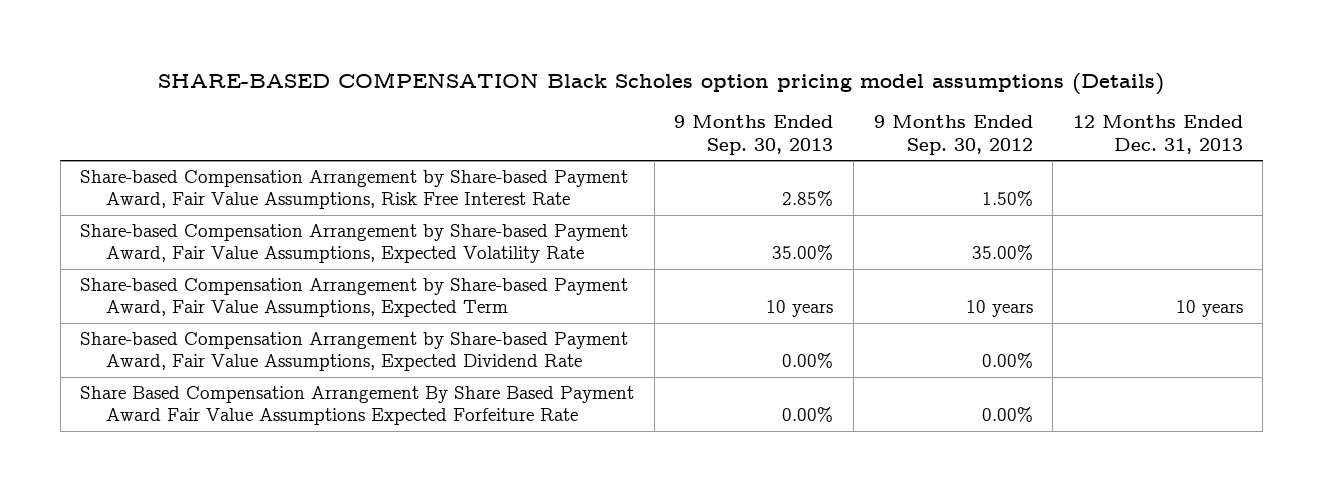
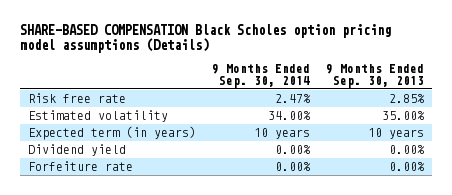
[873,115,1033,156] 9 Months Ended Sep. 30, 2012 -> none
[1072,115,1243,155] 12 Months Ended Dec. 31, 2013 -> none
none -> [212,64,311,88] 9 Months Ended Sep. 30, 2014
[80,169,629,210] Share-based Compensation Arrangement by Share-based Payment Award, Fair Value Assumptions, Risk Free Interest Rate -> [28,93,127,104] Risk free rate
[80,223,629,264] Share-based Compensation Arrangement by Share-based Payment Award, Fair Value Assumptions, Expected Volatility Rate -> [28,110,169,123] Estimated volatility
[80,277,629,318] Share-based Compensation Arrangement by Share-based Payment Award, Fair Value Assumptions, Expected Term -> [28,126,197,141] Expected term (in years)
[80,331,629,372] Share-based Compensation Arrangement by Share-based Payment Award, Fair Value Assumptions, Expected Dividend Rate -> [28,144,127,157] Dividend yield
[80,385,635,426] Share Based Compensation Arrangement By Share Based Payment Award Fair Value Assumptions Expected Forfeiture Rate -> [28,161,134,172] Forfeiture rate

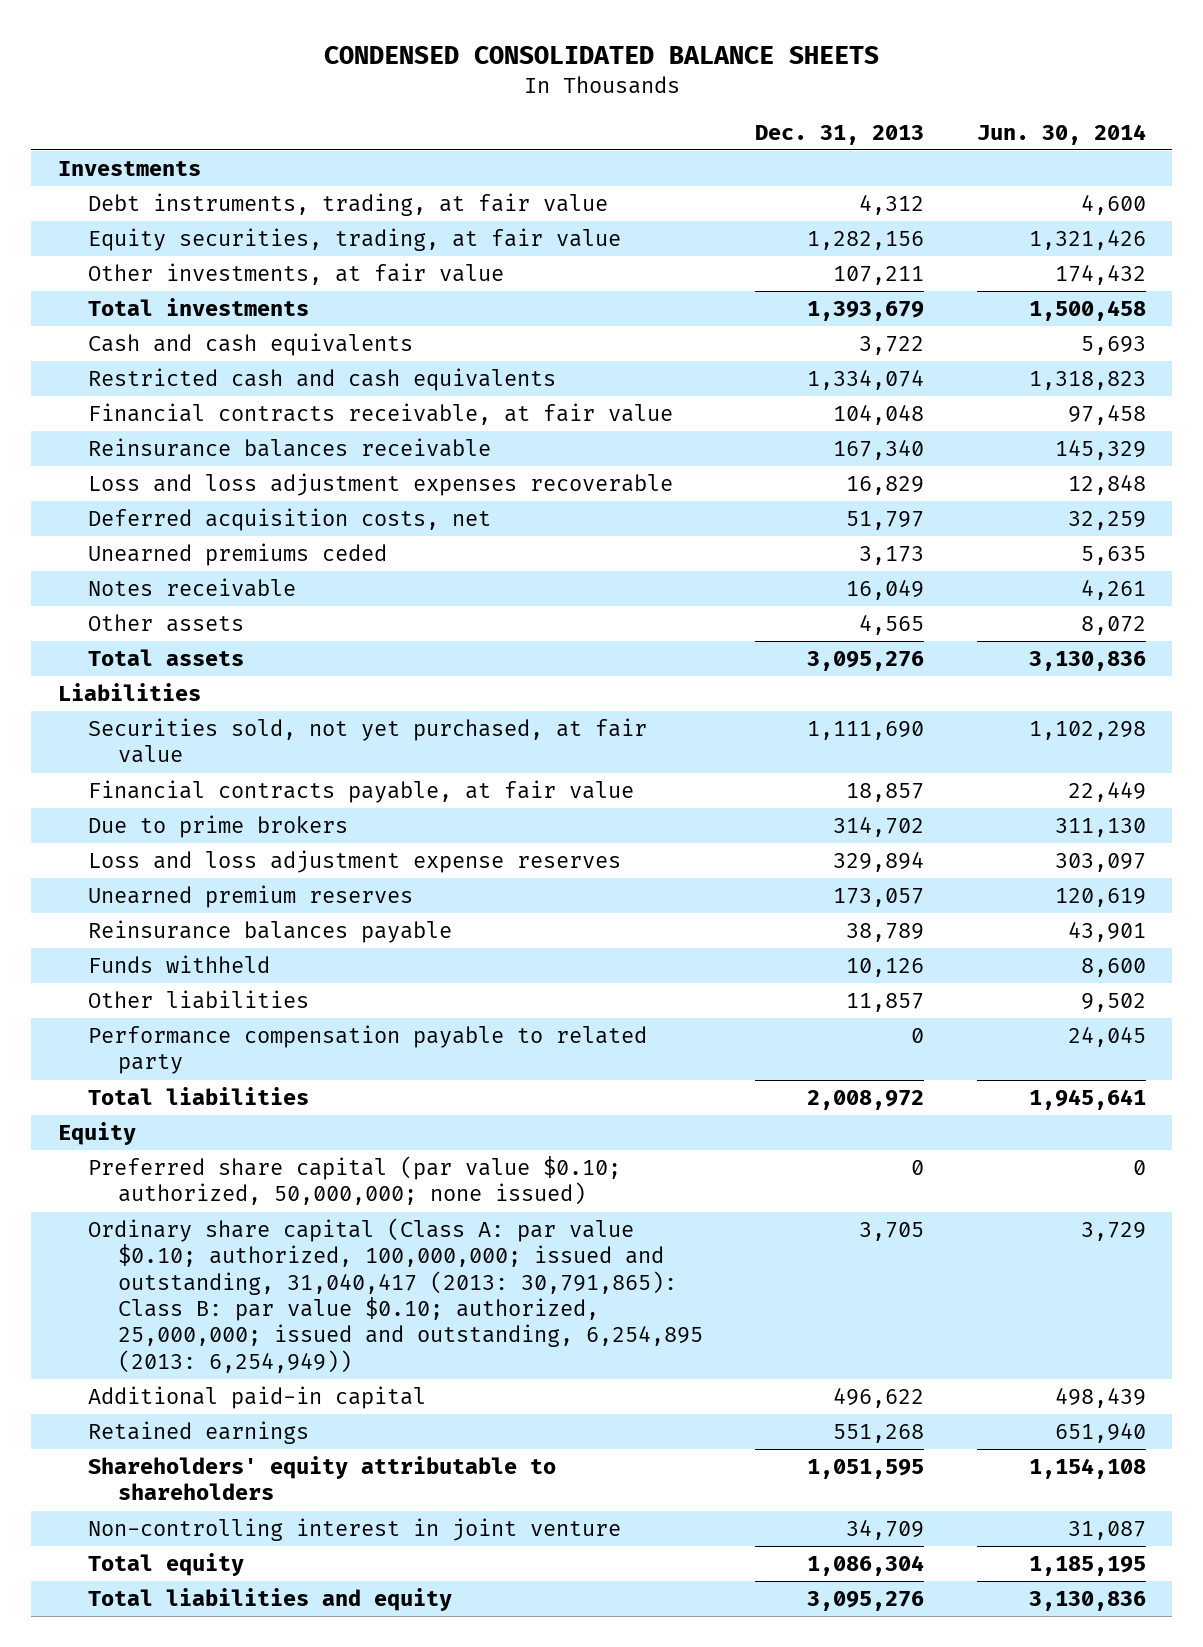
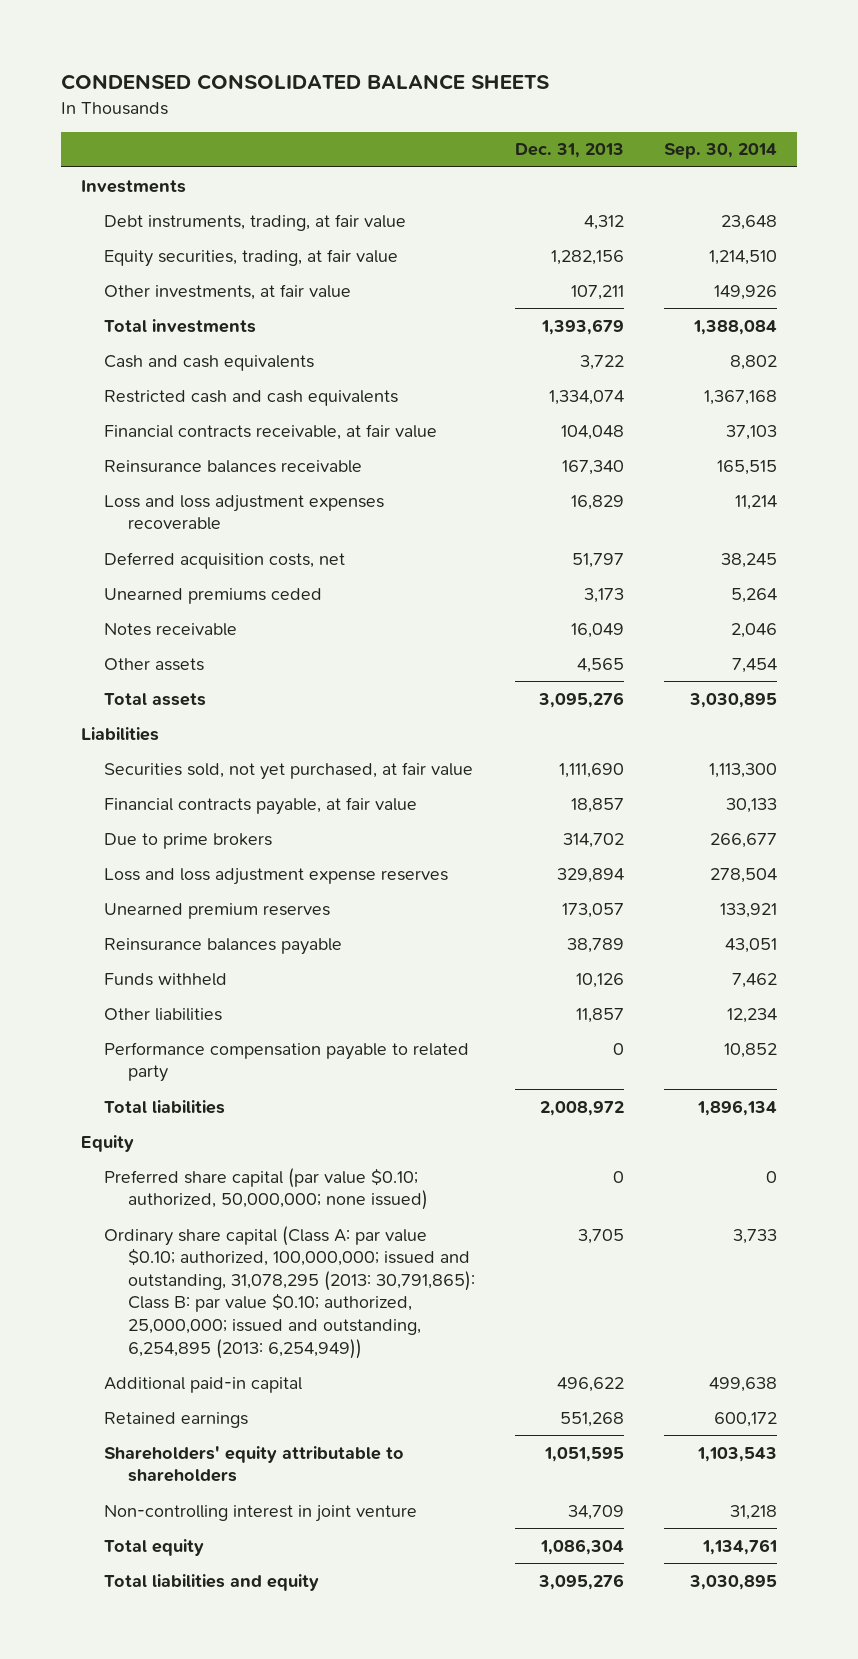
[976,123,1146,145] Jun. 30, 2014 -> none
none -> [664,143,778,160] Sep. 30, 2014
[87,1218,703,1373] Ordinary share capital (Class A: par value $0.10; authorized, 100,000,000; issued and outstanding, 31,040,417 (2013: 30,791,865): Class B: par value $0.10; authorized, 25,000,000; issued and outstanding, 6,254,895 (2013: 6,254,949)) -> [104,1225,475,1359] Ordinary share capital (Class A: par value $0.10; authorized, 100,000,000; issued and outstanding, 31,078,295 (2013: 30,791,865): Class B: par value $0.10; authorized, 25,000,000; issued and outstanding, 6,254,895 (2013: 6,254,949))

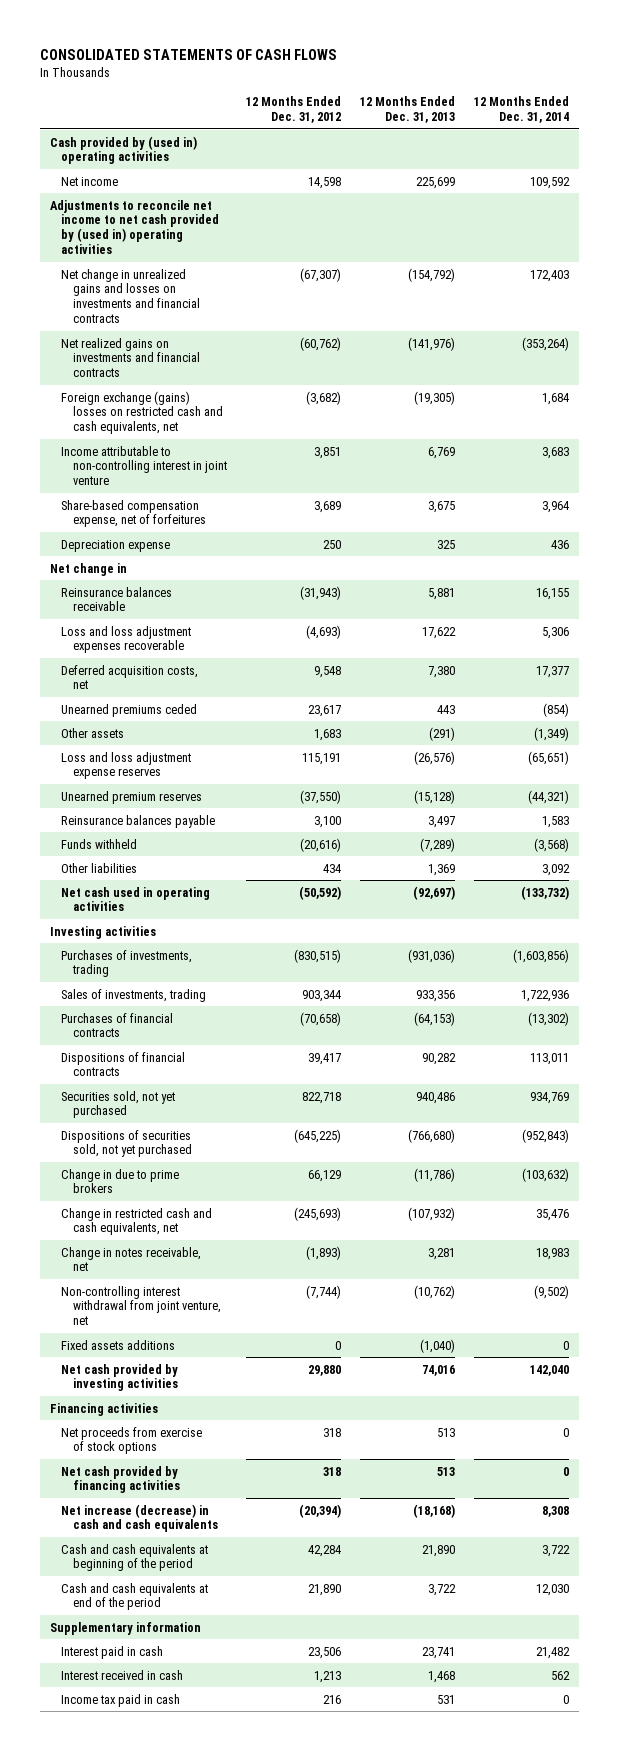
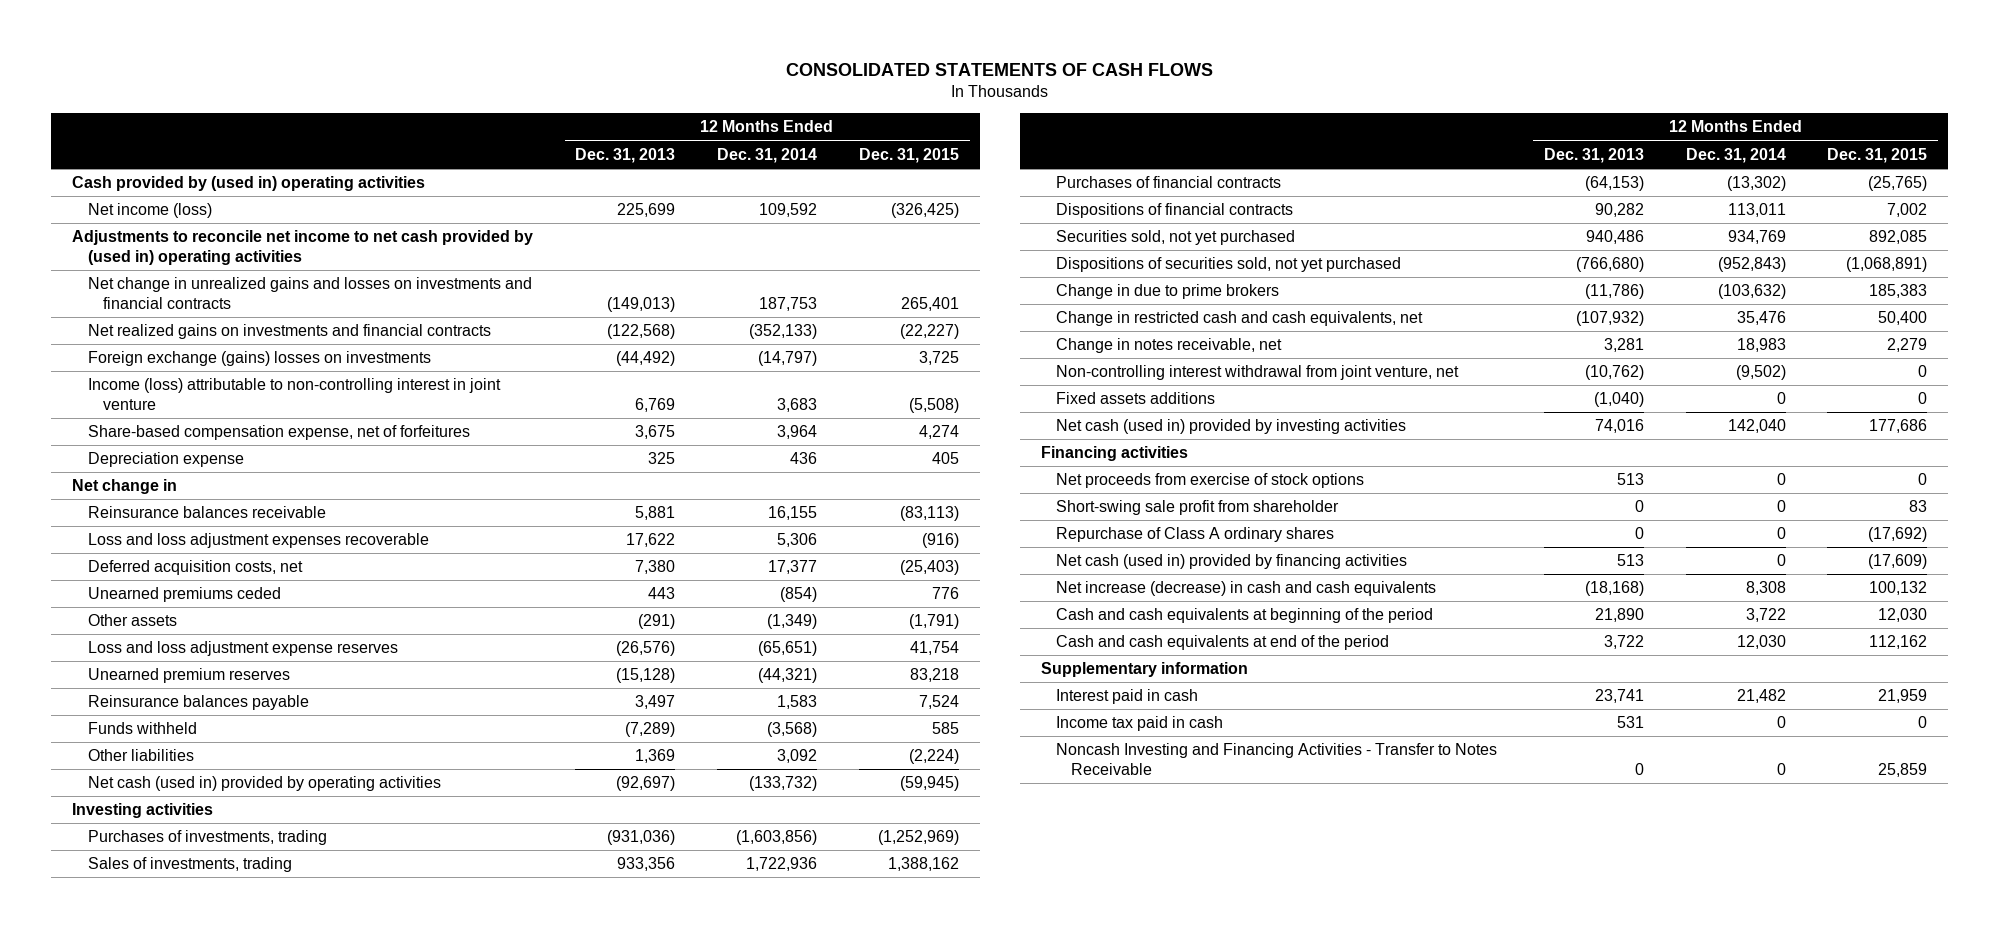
[246,96,342,124] 12 Months Ended Dec. 31, 2012 -> none
none -> [859,147,960,163] Dec. 31, 2015
[61,176,119,186] Net income -> [87,203,212,219] Net income (loss)
[408,267,456,282] (154,792) -> [607,297,676,313] (149,013)
[530,269,570,282] 172,403 -> [759,297,818,312] 187,753
[408,336,456,351] (141,976) -> [607,324,676,340] (122,568)
[522,336,570,351] (353,264) -> [749,324,818,340] (352,133)
[61,390,223,435] Foreign exchange (gains) losses on restricted cash and cash equivalents, net -> [87,351,431,367] Foreign exchange (gains) losses on investments
[414,390,456,405] (19,305) -> [616,351,676,367] (44,492)
[542,392,570,405] 1,684 -> [758,351,818,367] (14,797)
[61,445,227,486] Income attributable to non-controlling interest in joint venture -> [87,378,501,411] Income (loss) attributable to non-controlling interest in joint venture
[61,886,211,912] Net cash used in operating activities -> [87,776,441,792] Net cash (used in) provided by operating activities
[61,1363,179,1392] Net cash provided by investing activities -> [1055,419,1406,435] Net cash (used in) provided by investing activities
none -> [1055,500,1339,516] Short-swing sale profit from shareholder
none -> [1055,527,1334,543] Repurchase of Class A ordinary shares
[61,1465,180,1494] Net cash provided by financing activities -> [1055,554,1407,570] Net cash (used in) provided by financing activities
[61,1669,184,1680] Interest received in cash -> none
none -> [1055,743,1497,776] Noncash Investing and Financing Activities - Transfer to Notes Receivable

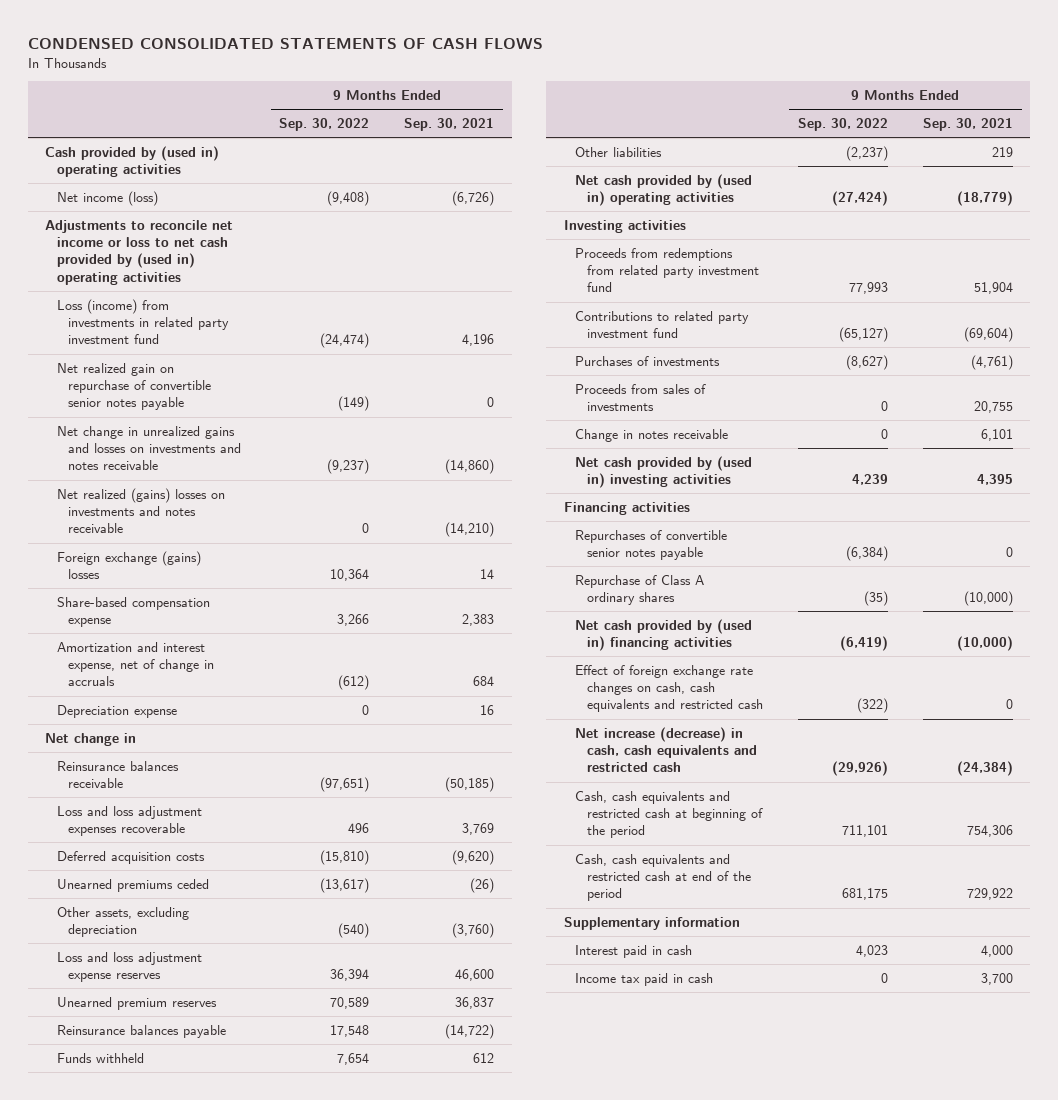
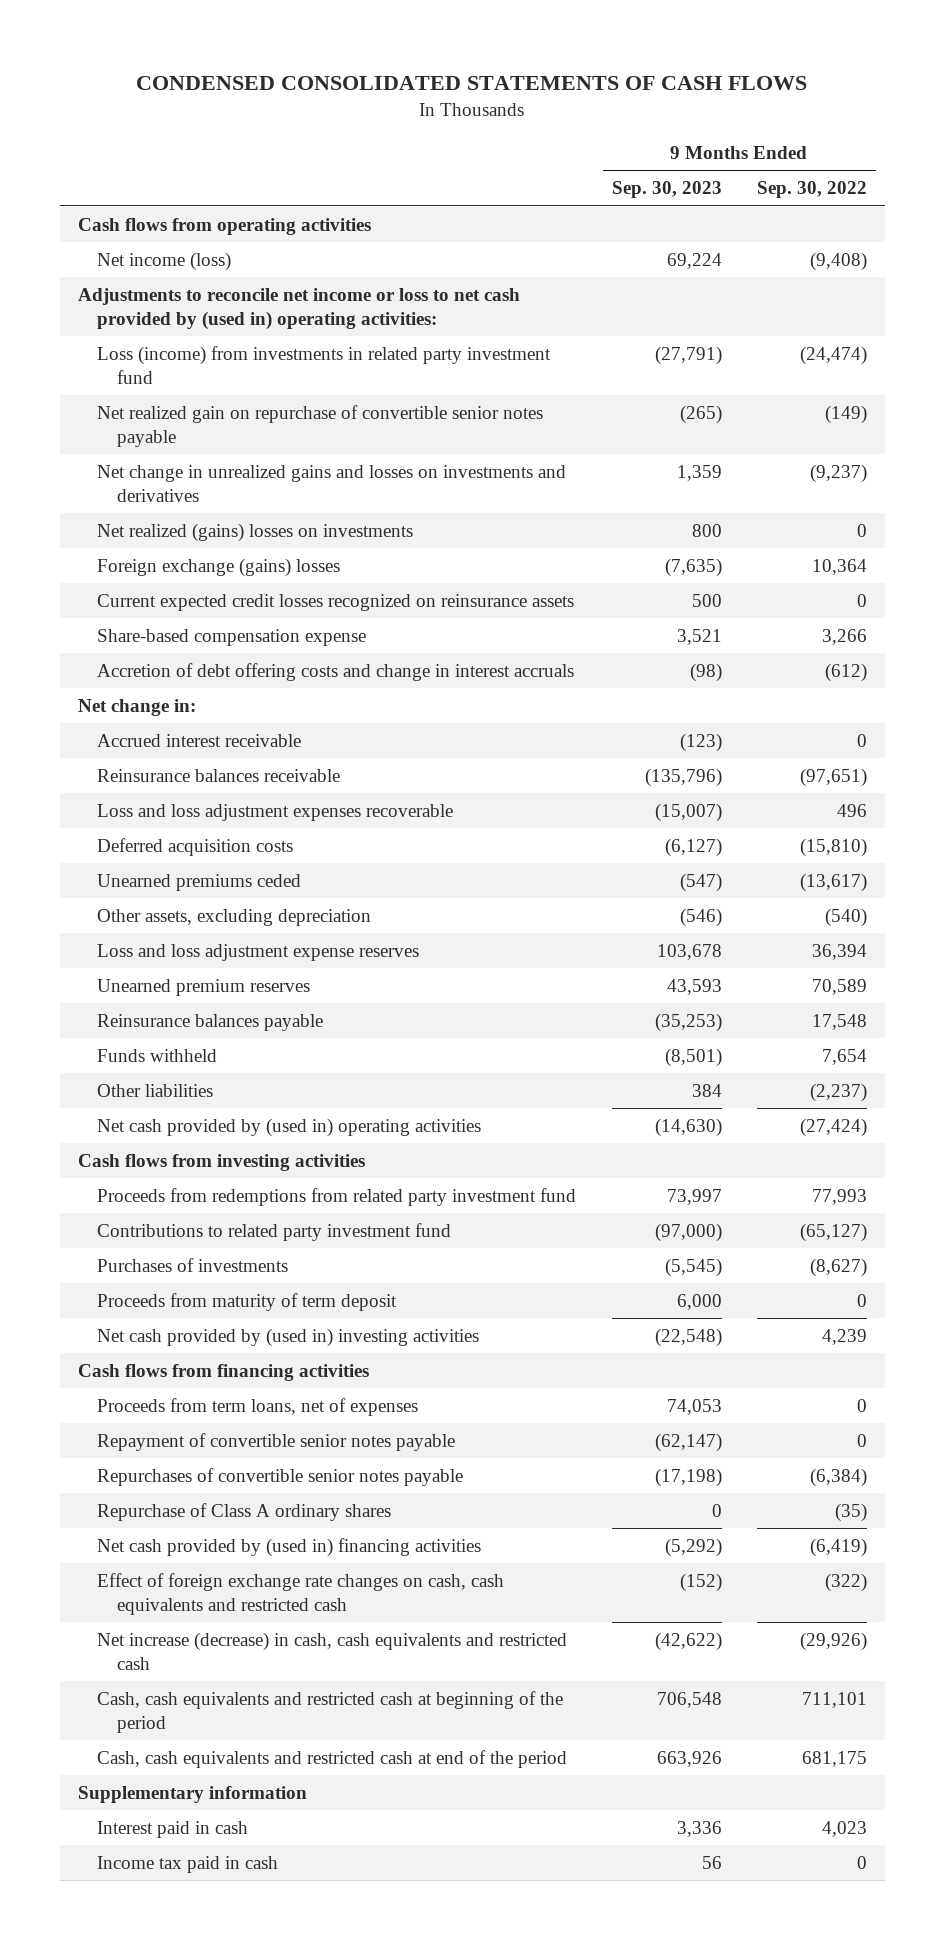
[404,118,495,132] Sep. 30, 2021 -> none
none -> [611,181,722,199] Sep. 30, 2023
[45,145,220,178] Cash provided by (used in) operating activities -> [77,217,371,235] Cash flows from operating activities
[45,219,234,285] Adjustments to reconcile net income or loss to net cash provided by (used in) operating activities -> [77,287,520,330] Adjustments to reconcile net income or loss to net cash provided by (used in) operating activities:
[56,425,242,471] Net change in unrealized gains and losses on investments and notes receivable -> [97,464,567,502] Net change in unrealized gains and losses on investments and derivatives
[56,487,225,534] Net realized (gains) losses on investments and notes receivable -> [97,522,414,542] Net realized (gains) losses on investments
none -> [97,593,575,611] Current expected credit losses recognized on reinsurance assets
[56,704,177,718] Depreciation expense -> none
[56,641,215,687] Amortization and interest expense, net of change in accruals -> [97,662,575,681] Accretion of debt offering costs and change in interest accruals
[45,732,137,746] Net change in -> [77,698,196,716] Net change in:
none -> [97,733,302,747] Accrued interest receivable
[563,219,686,233] Investing activities -> [77,1153,365,1171] Cash flows from investing activities
[575,383,707,412] Proceeds from sales of investments -> none
[575,428,729,442] Change in notes receivable -> none
none -> [97,1292,398,1311] Proceeds from maturity of term deposit
[563,501,690,515] Financing activities -> [77,1363,369,1381] Cash flows from financing activities
none -> [97,1397,419,1416] Proceeds from term loans, net of expenses
none -> [97,1432,456,1451] Repayment of convertible senior notes payable

